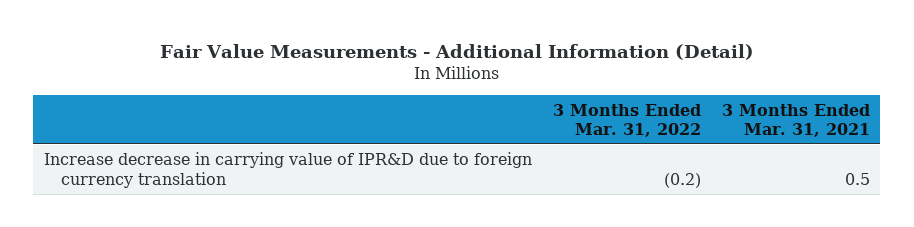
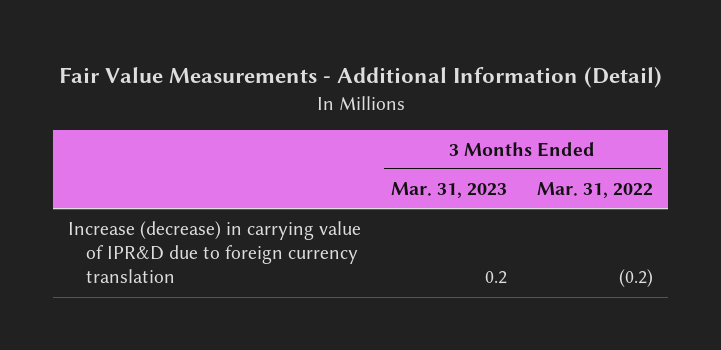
[721,103,870,138] 3 Months Ended Mar. 31, 2021 -> none
none -> [391,182,508,199] Mar. 31, 2023
[43,152,532,189] Increase decrease in carrying value of IPR&D due to foreign currency translation -> [68,221,362,284] Increase (decrease) in carrying value of IPR&D due to foreign currency translation

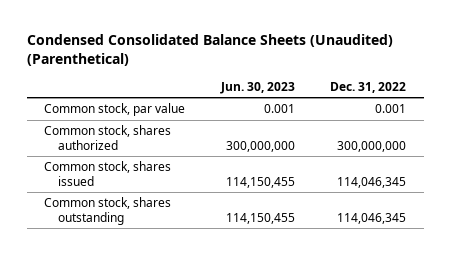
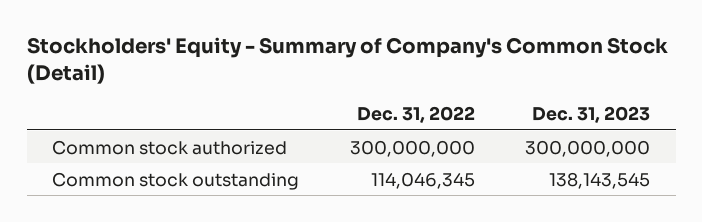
[26,34,393,66] Condensed Consolidated Balance Sheets (Unaudited) (Parenthetical) -> [26,37,668,85] Stockholders' Equity - Summary of Company's Common Stock (Detail)
[219,81,295,94] Jun. 30, 2023 -> none
none -> [532,105,651,123] Dec. 31, 2023
[44,103,186,117] Common stock, par value -> none
[44,161,172,186] Common stock, shares issued -> none
[44,125,172,150] Common stock, shares authorized -> [51,139,287,155] Common stock authorized
[44,197,172,225] Common stock, shares outstanding -> [51,171,299,190] Common stock outstanding

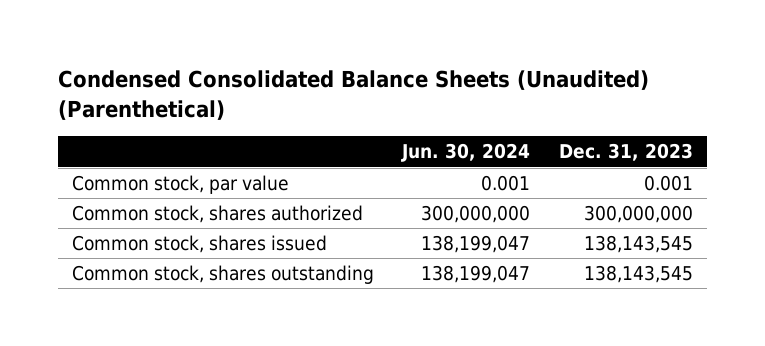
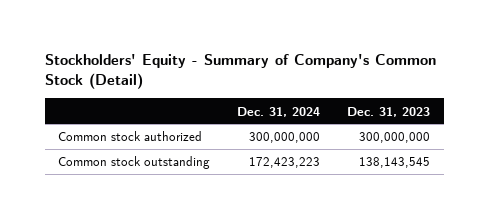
[57,70,649,121] Condensed Consolidated Balance Sheets (Unaudited) (Parenthetical) -> [44,53,436,90] Stockholders' Equity - Summary of Company's Common Stock (Detail)
[401,143,531,163] Jun. 30, 2024 -> none
none -> [237,106,321,117] Dec. 31, 2024
[71,175,289,195] Common stock, par value -> none
[71,235,327,254] Common stock, shares issued -> none
[71,205,363,224] Common stock, shares authorized -> [58,131,203,142] Common stock authorized
[71,265,374,285] Common stock, shares outstanding -> [58,156,211,170] Common stock outstanding

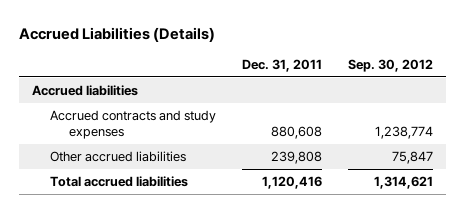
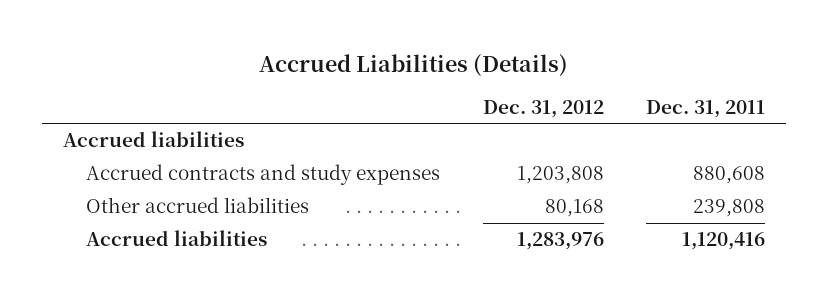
[348,59,434,73] Sep. 30, 2012 -> none
none -> [482,99,604,118] Dec. 31, 2012
[50,175,189,187] Total accrued liabilities -> [86,230,268,247] Accrued liabilities

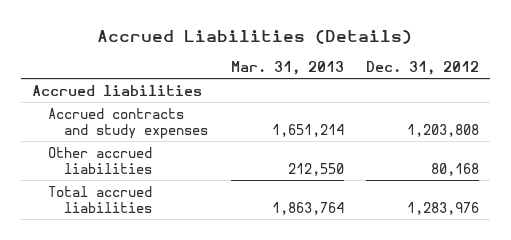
[645,99,765,118] Dec. 31, 2011 -> none
none -> [230,61,344,76] Mar. 31, 2013
[86,230,268,247] Accrued liabilities -> [48,185,153,213] Total accrued liabilities

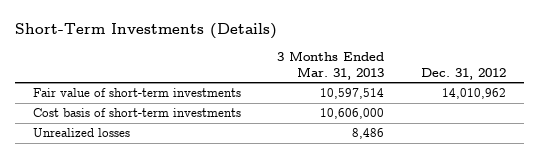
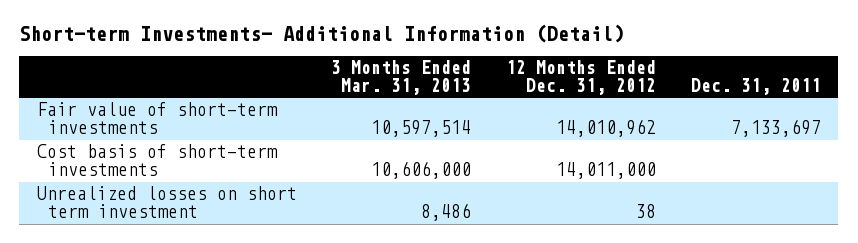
[14,23,277,40] Short-Term Investments (Details) -> [19,24,625,44] Short-term Investments- Additional Information (Detail)
[420,67,506,80] Dec. 31, 2012 -> none
none -> [506,60,657,95] 12 Months Ended Dec. 31, 2012
none -> [690,77,821,95] Dec. 31, 2011
[32,128,130,138] Unrealized losses -> [36,186,297,219] Unrealized losses on short term investment

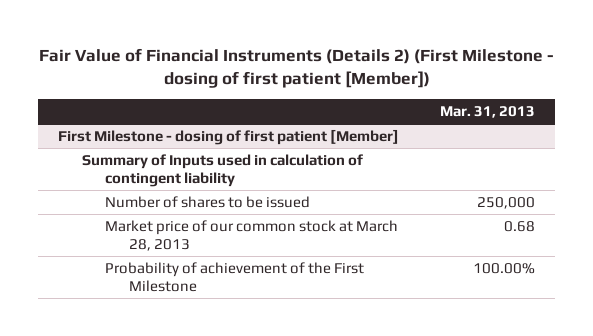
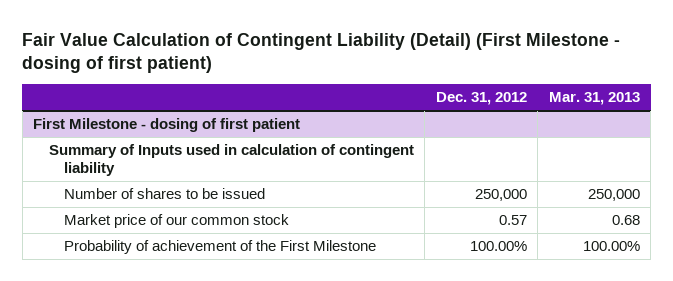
[38,48,554,89] Fair Value of Financial Instruments (Details 2) (First Milestone - dosing of first patient [Member]) -> [22,32,621,74] Fair Value Calculation of Contingent Liability (Detail) (First Milestone - dosing of first patient)
none -> [435,92,527,106] Dec. 31, 2012
[58,128,400,145] First Milestone - dosing of first patient [Member] -> [33,118,301,133] First Milestone - dosing of first patient
[105,219,399,251] Market price of our common stock at March 28, 2013 -> [64,214,290,229] Market price of our common stock

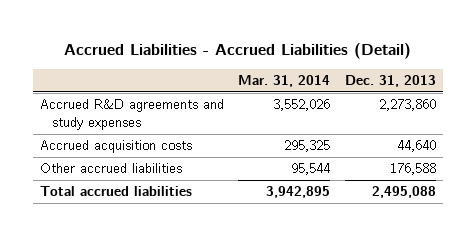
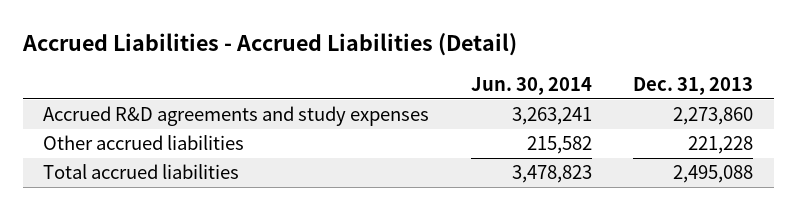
[238,75,331,88] Mar. 31, 2014 -> none
none -> [470,77,592,96] Jun. 30, 2014
[40,140,193,154] Accrued acquisition costs -> none
[389,163,436,176] 176,588 -> [688,136,754,155] 221,228

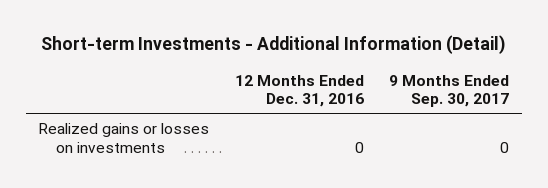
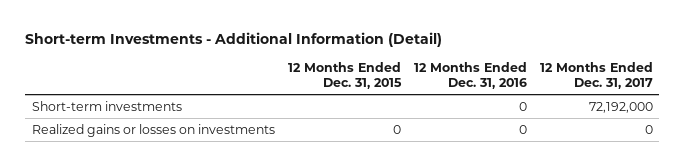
[389,74,510,107] 9 Months Ended Sep. 30, 2017 -> none
none -> [287,62,402,89] 12 Months Ended Dec. 31, 2015
none -> [539,62,653,89] 12 Months Ended Dec. 31, 2017
none -> [31,100,182,111] Short-term investments

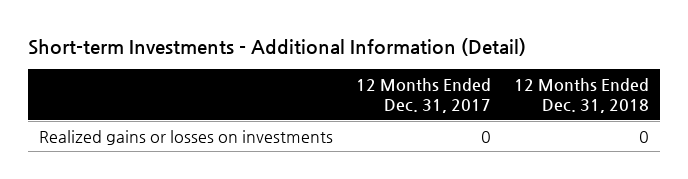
[287,62,402,89] 12 Months Ended Dec. 31, 2015 -> none
[413,62,527,89] 12 Months Ended Dec. 31, 2016 -> none
none -> [513,77,649,113] 12 Months Ended Dec. 31, 2018
[31,100,182,111] Short-term investments -> none

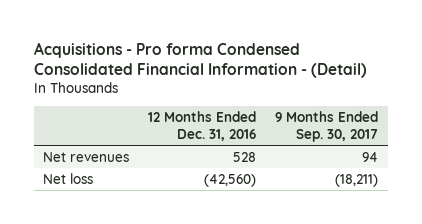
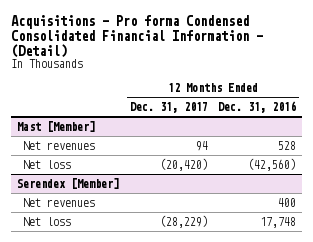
[275,110,379,143] 9 Months Ended Sep. 30, 2017 -> none
none -> [129,101,208,113] Dec. 31, 2017
none -> [16,120,95,132] Mast [Member]
none -> [16,177,119,189] Serendex [Member]
none -> [23,197,96,207] Net revenues
none -> [23,216,72,226] Net loss

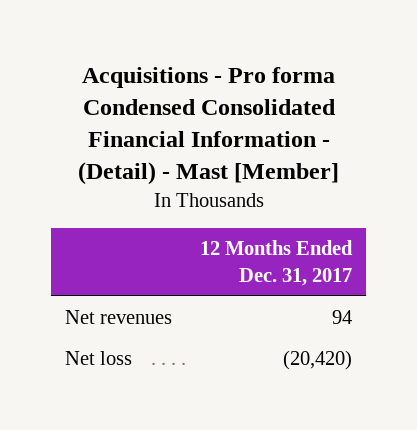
[11,14,264,58] Acquisitions - Pro forma Condensed Consolidated Financial Information - (Detail) -> [77,67,339,186] Acquisitions - Pro forma Condensed Consolidated Financial Information - (Detail) - Mast [Member]
[218,100,297,113] Dec. 31, 2016 -> none
[16,120,95,132] Mast [Member] -> none
[16,177,119,189] Serendex [Member] -> none
[23,197,96,207] Net revenues -> none
[23,216,72,226] Net loss -> none

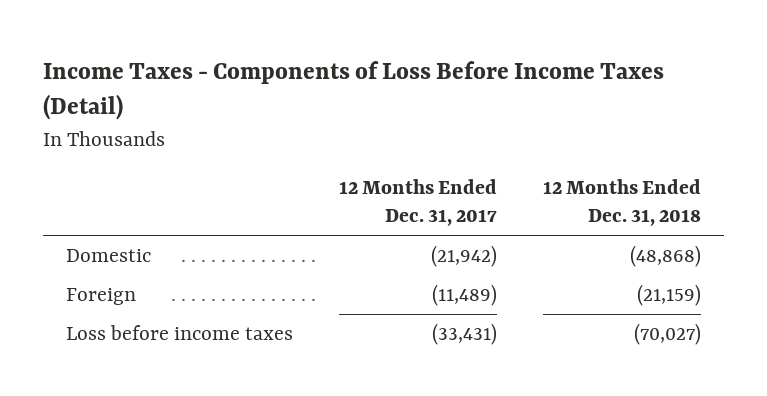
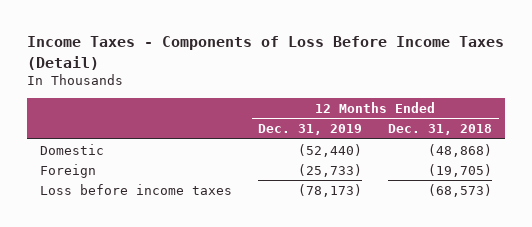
[339,179,498,227] 12 Months Ended Dec. 31, 2017 -> none
none -> [258,124,363,136] Dec. 31, 2019
[636,283,701,306] (21,159) -> [428,163,493,177] (19,705)
[633,322,701,345] (70,027) -> [428,183,493,197] (68,573)

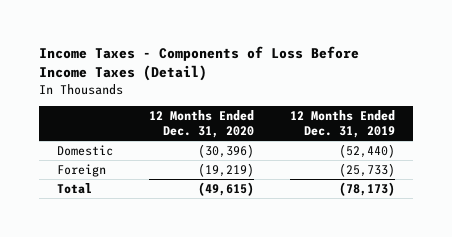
[388,124,493,136] Dec. 31, 2018 -> none
none -> [149,109,255,139] 12 Months Ended Dec. 31, 2020
[40,183,233,195] Loss before income taxes -> [57,182,93,194] Total

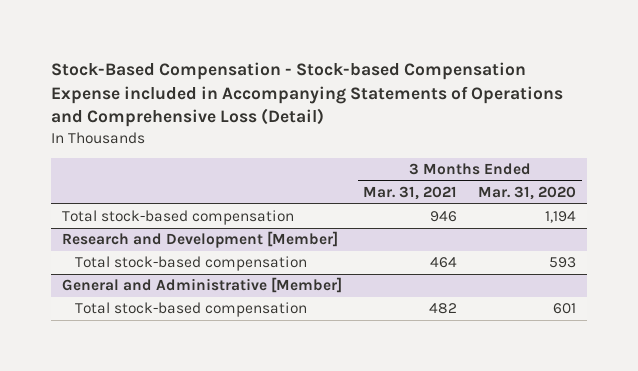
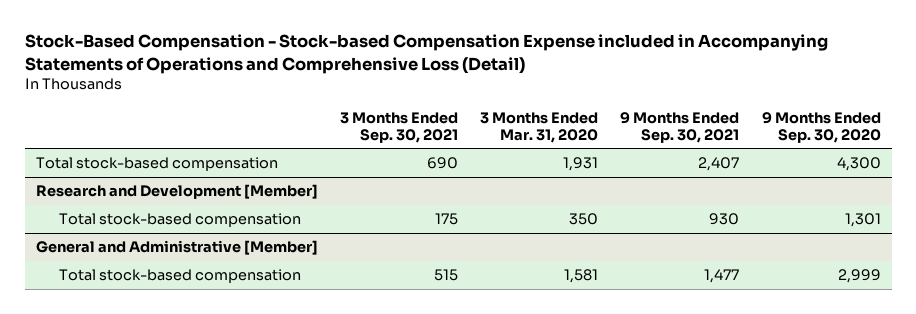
[363,186,458,201] Mar. 31, 2021 -> none
none -> [340,111,459,143] 3 Months Ended Sep. 30, 2021
none -> [620,111,740,143] 9 Months Ended Sep. 30, 2021
none -> [761,111,881,143] 9 Months Ended Sep. 30, 2020
[545,211,577,224] 1,194 -> [563,157,599,172] 1,931
[549,257,577,269] 593 -> [569,213,599,226] 350
[553,303,577,315] 601 -> [564,269,599,284] 1,581

